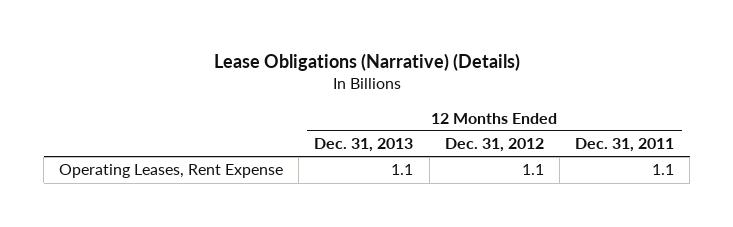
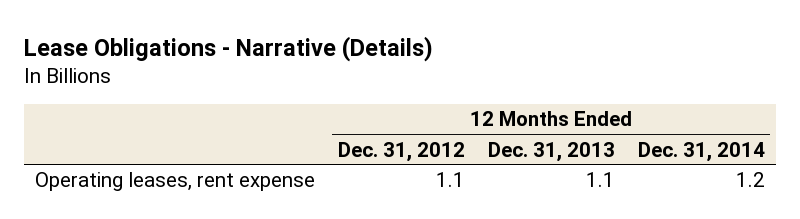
[213,53,520,72] Lease Obligations (Narrative) (Details) -> [23,35,433,62] Lease Obligations - Narrative (Details)
[575,138,675,153] Dec. 31, 2011 -> none
none -> [637,141,765,162] Dec. 31, 2014
[59,164,284,179] Operating Leases, Rent Expense -> [35,172,316,192] Operating leases, rent expense

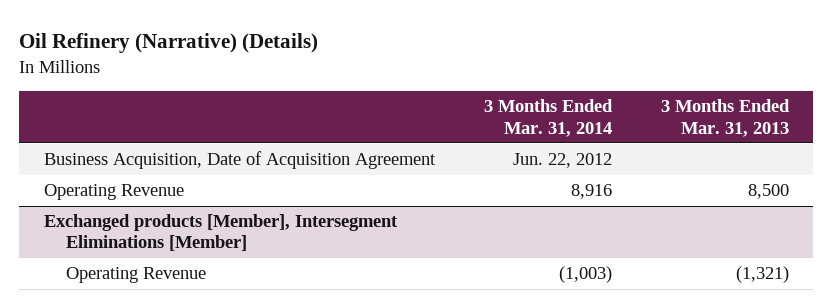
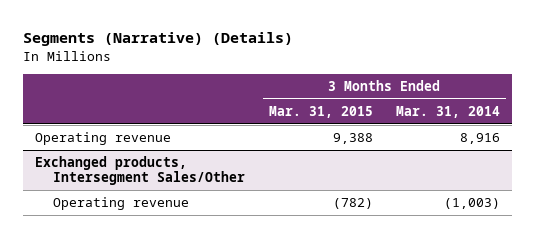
[19,33,319,54] Oil Refinery (Narrative) (Details) -> [22,32,293,47] Segments (Narrative) (Details)
[660,99,790,137] 3 Months Ended Mar. 31, 2013 -> none
none -> [268,105,373,118] Mar. 31, 2015
[43,151,436,170] Business Acquisition, Date of Acquisition Agreement -> none
[43,214,398,252] Exchanged products [Member], Intersegment Eliminations [Member] -> none
[43,184,184,201] Operating Revenue -> [34,132,171,146] Operating revenue
none -> [34,156,246,186] Exchanged products, Intersegment Sales/Other
[66,267,207,284] Operating Revenue -> [53,197,190,211] Operating revenue

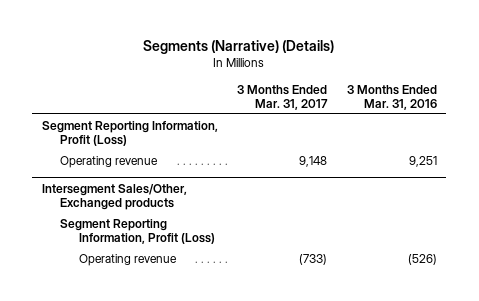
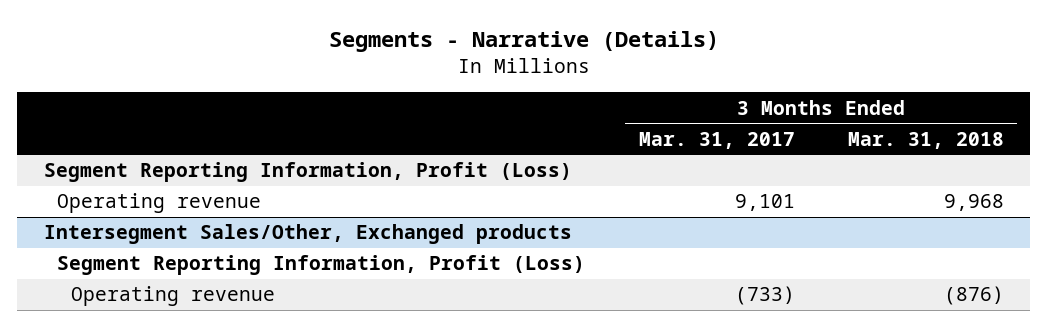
[143,40,335,55] Segments (Narrative) (Details) -> [328,31,719,53] Segments - Narrative (Details)
[346,85,437,111] 3 Months Ended Mar. 31, 2016 -> none
none -> [847,131,1004,149] Mar. 31, 2018
[299,155,328,167] 9,148 -> [734,194,795,212] 9,101

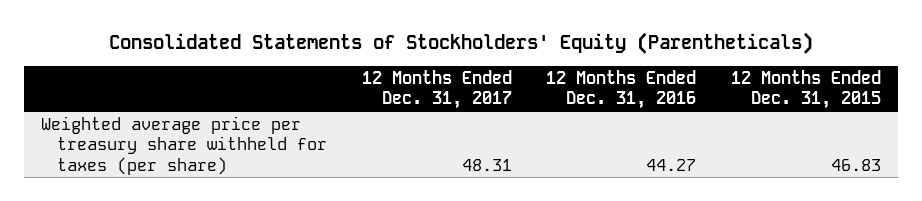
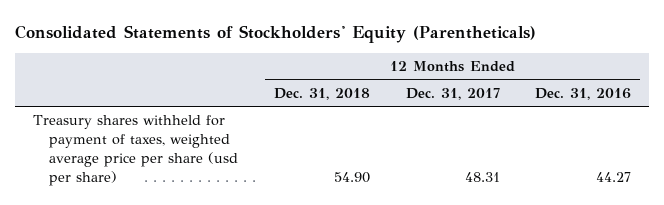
[730,70,881,110] 12 Months Ended Dec. 31, 2015 -> none
none -> [273,87,370,100] Dec. 31, 2018
[40,116,327,175] Weighted average price per treasury share withheld for taxes (per share) -> [33,115,239,186] Treasury shares withheld for payment of taxes, weighted average price per share (usd per share)

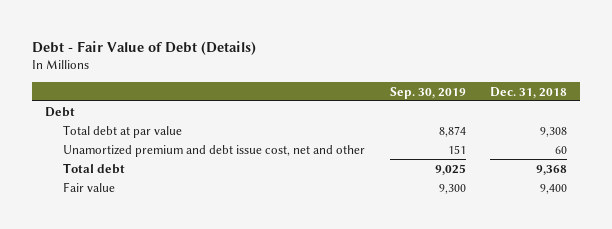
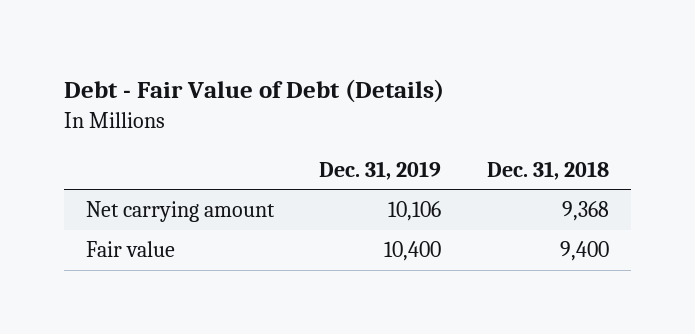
[389,86,466,99] Sep. 30, 2019 -> none
none -> [319,160,442,180] Dec. 31, 2019
[44,106,75,117] Debt -> none
[62,124,182,138] Total debt at par value -> none
[62,144,365,157] Unamortized premium and debt issue cost, net and other -> none
[62,162,125,174] Total debt -> [86,201,276,223] Net carrying amount

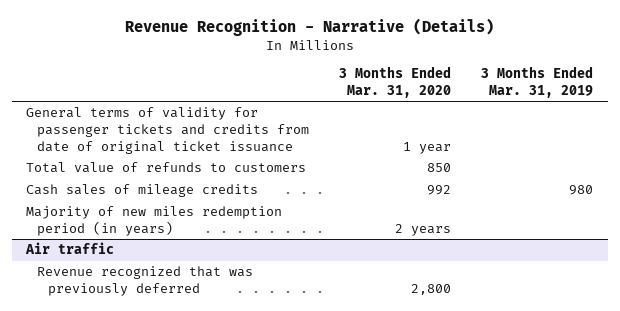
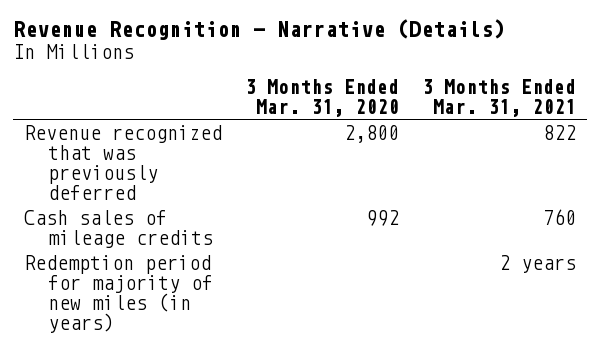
[481,66,594,98] 3 Months Ended Mar. 31, 2019 -> none
none -> [421,79,576,118] 3 Months Ended Mar. 31, 2021
[26,107,310,154] General terms of validity for passenger tickets and credits from date of original ticket issuance -> none
[26,162,307,174] Total value of refunds to customers -> none
[26,206,283,237] Majority of new miles redemption period (in years) -> none
[25,242,115,255] Air traffic -> none
[26,184,259,198] Cash sales of mileage credits -> [24,209,214,248] Cash sales of mileage credits
none -> [24,254,214,334] Redemption period for majority of new miles (in years)

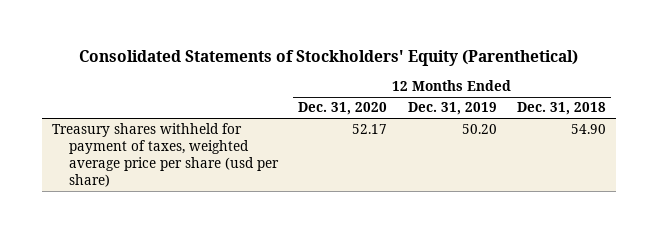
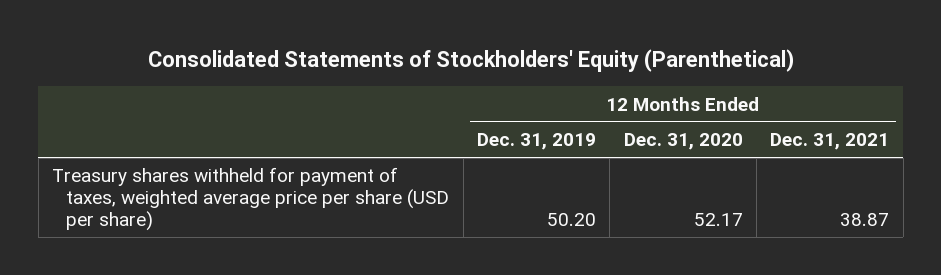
[517,102,607,116] Dec. 31, 2018 -> none
none -> [770,133,890,151] Dec. 31, 2021
[52,123,279,188] Treasury shares withheld for payment of taxes, weighted average price per share (usd per share) -> [52,167,450,232] Treasury shares withheld for payment of taxes, weighted average price per share (USD per share)

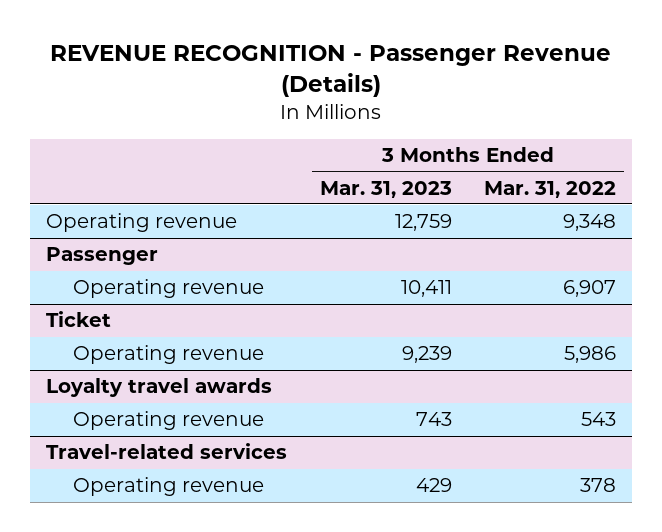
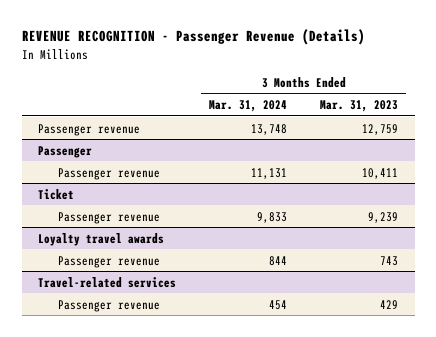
[484,180,617,198] Mar. 31, 2022 -> none
none -> [209,99,288,112] Mar. 31, 2024
[46,213,238,233] Operating revenue -> [38,123,141,136] Passenger revenue
[72,279,264,299] Operating revenue -> [58,167,161,180] Passenger revenue
[72,345,264,365] Operating revenue -> [58,211,161,224] Passenger revenue
[72,411,264,431] Operating revenue -> [58,255,161,268] Passenger revenue
[72,477,264,497] Operating revenue -> [58,299,161,312] Passenger revenue

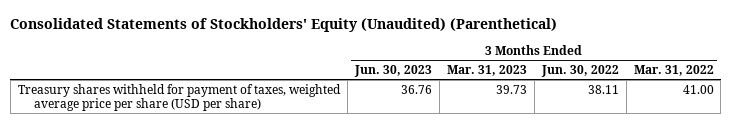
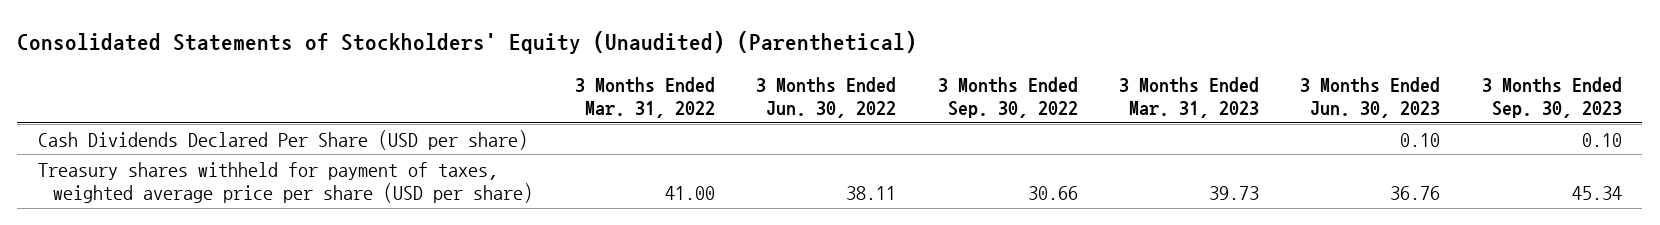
none -> [937,76,1078,119] 3 Months Ended Sep. 30, 2022
none -> [1481,76,1622,119] 3 Months Ended Sep. 30, 2023
none -> [38,129,529,150] Cash Dividends Declared Per Share (USD per share)

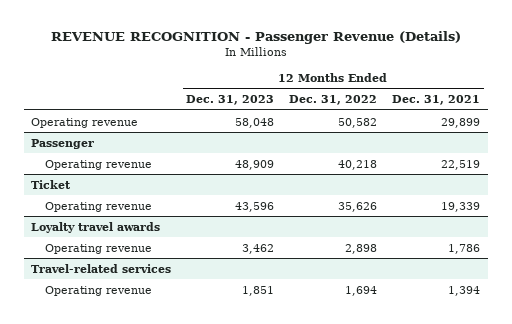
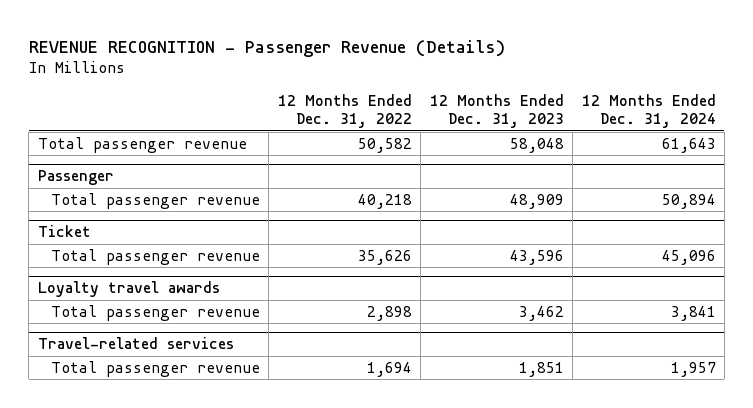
[392,94,481,105] Dec. 31, 2021 -> none
none -> [581,93,716,129] 12 Months Ended Dec. 31, 2024
[31,117,139,128] Operating revenue -> [37,136,247,153] Total passenger revenue
[45,159,153,170] Operating revenue -> [50,192,260,209] Total passenger revenue
[45,201,153,212] Operating revenue -> [50,248,260,265] Total passenger revenue
[45,243,153,254] Operating revenue -> [50,304,260,321] Total passenger revenue
[45,285,153,296] Operating revenue -> [50,360,260,377] Total passenger revenue

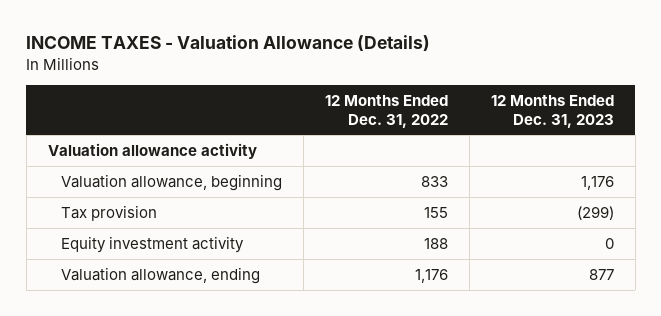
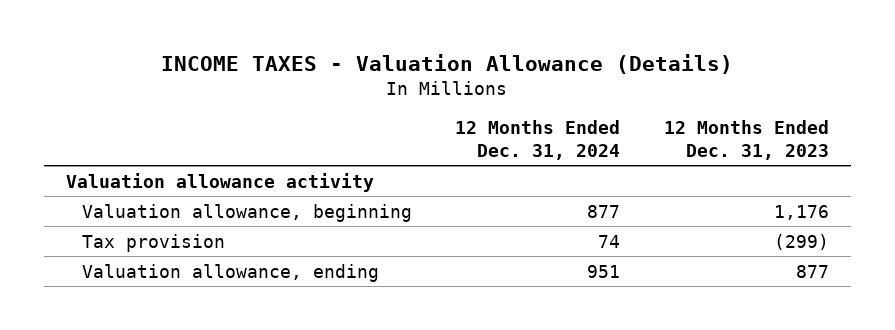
[324,94,448,128] 12 Months Ended Dec. 31, 2022 -> none
none -> [455,120,621,160] 12 Months Ended Dec. 31, 2024
[60,235,244,253] Equity investment activity -> none

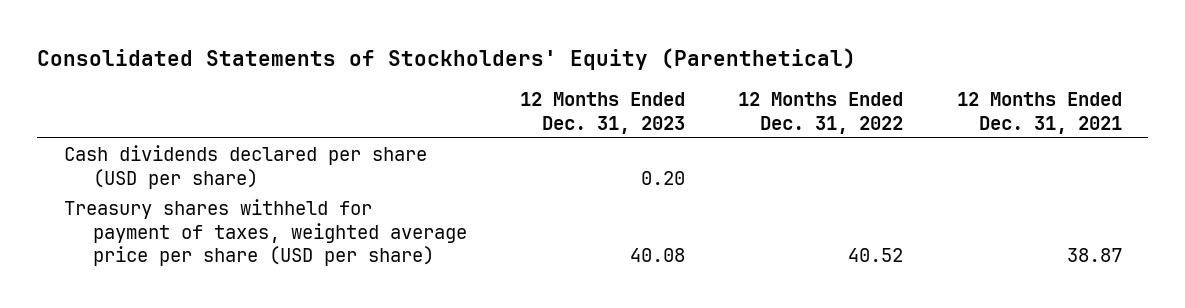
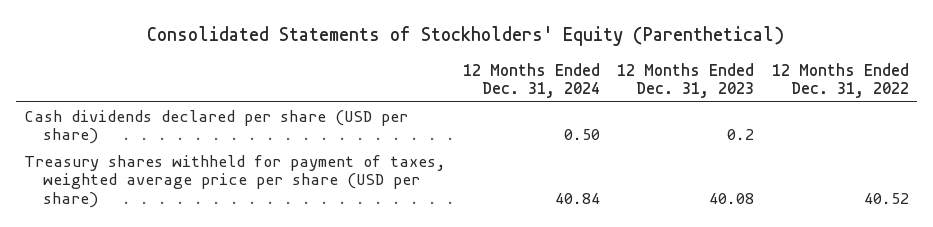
[956,91,1122,134] 12 Months Ended Dec. 31, 2021 -> none
none -> [463,62,601,99] 12 Months Ended Dec. 31, 2024
[641,170,686,185] 0.20 -> [727,129,755,141] 0.2

